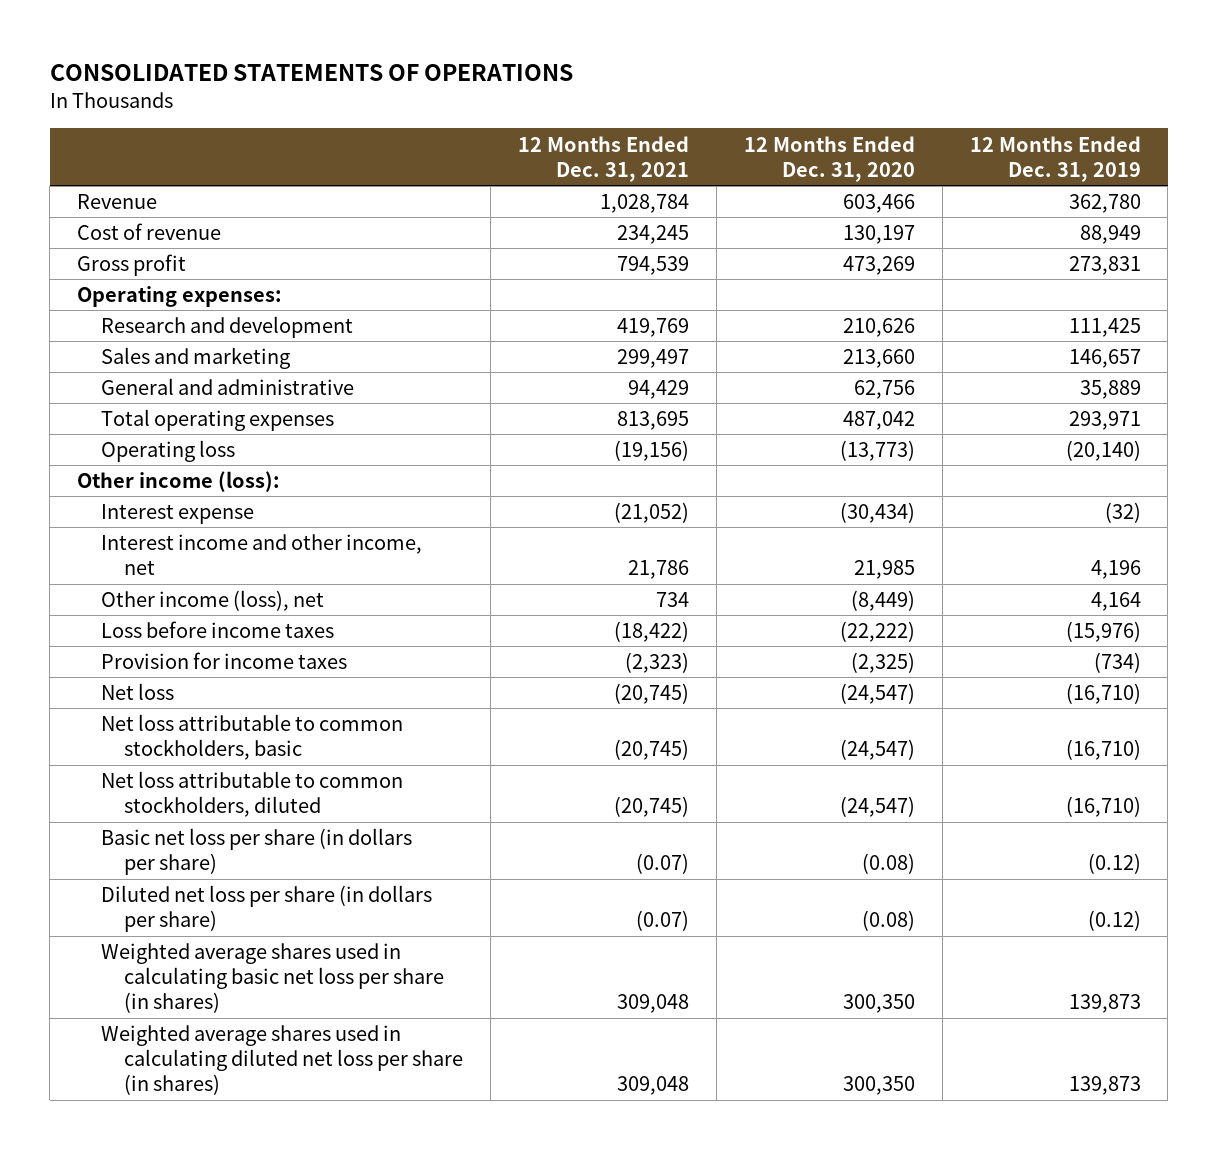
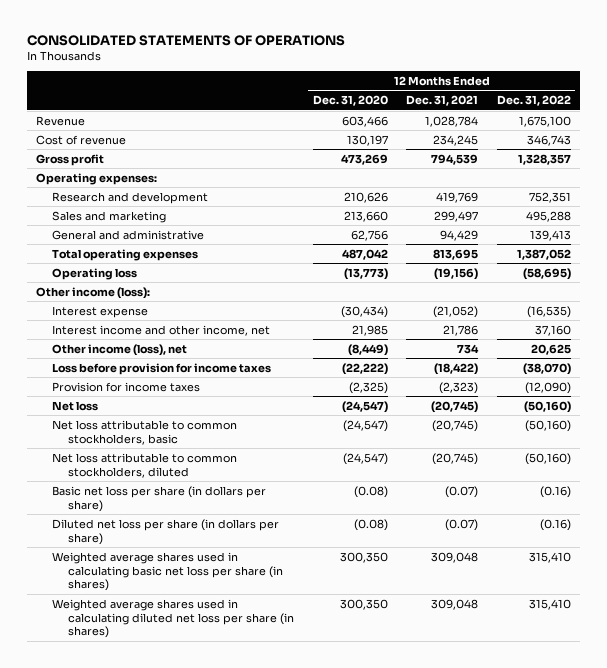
[969,135,1141,182] 12 Months Ended Dec. 31, 2019 -> none
none -> [496,95,571,107] Dec. 31, 2022
[100,621,334,639] Loss before income taxes -> [52,362,272,375] Loss before provision for income taxes

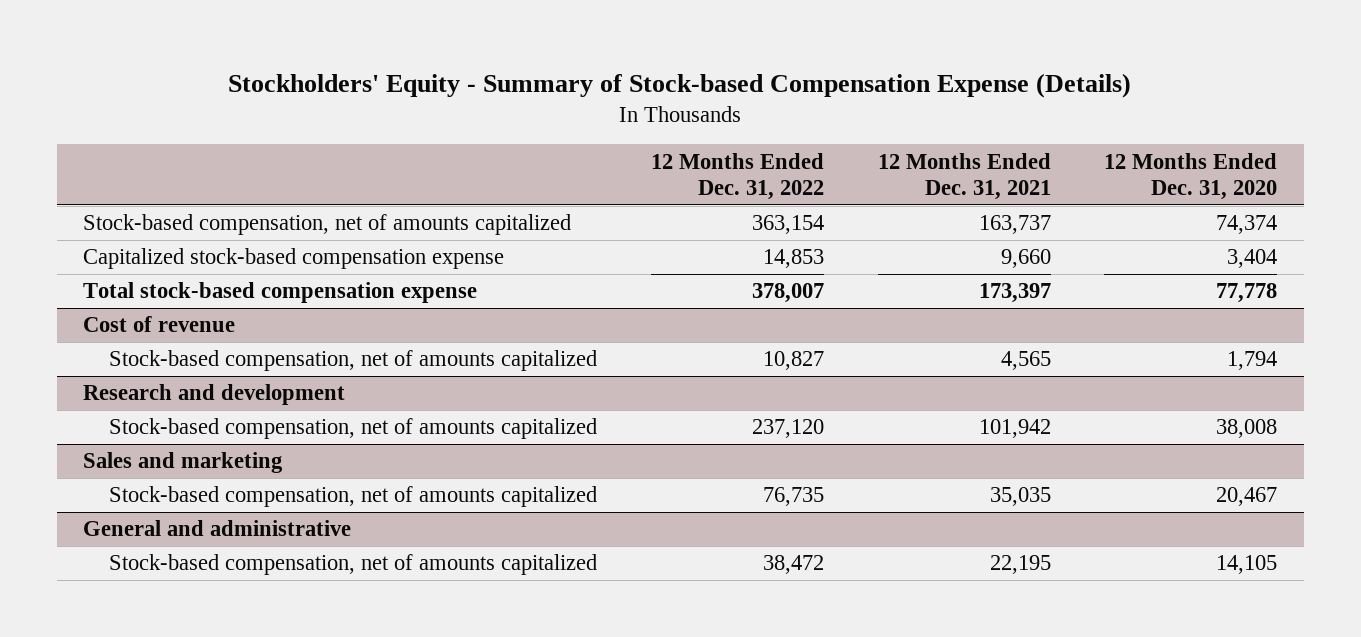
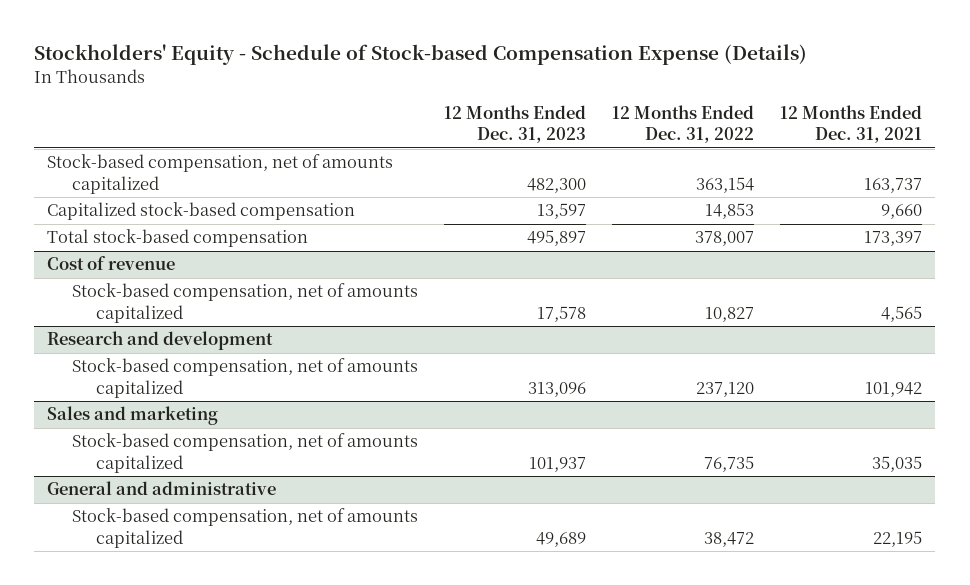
[228,72,1132,98] Stockholders' Equity - Summary of Stock-based Compensation Expense (Details) -> [34,44,808,66] Stockholders' Equity - Schedule of Stock-based Compensation Expense (Details)
[1104,152,1278,201] 12 Months Ended Dec. 31, 2020 -> none
none -> [443,104,586,144] 12 Months Ended Dec. 31, 2023
[83,248,505,270] Capitalized stock-based compensation expense -> [47,202,356,221] Capitalized stock-based compensation
[83,282,478,304] Total stock-based compensation expense -> [47,229,309,248] Total stock-based compensation

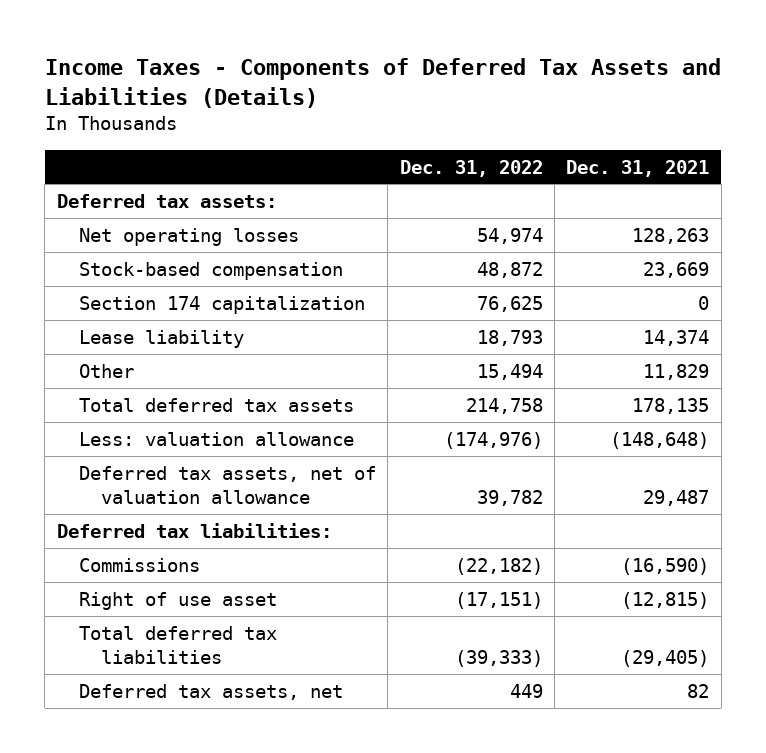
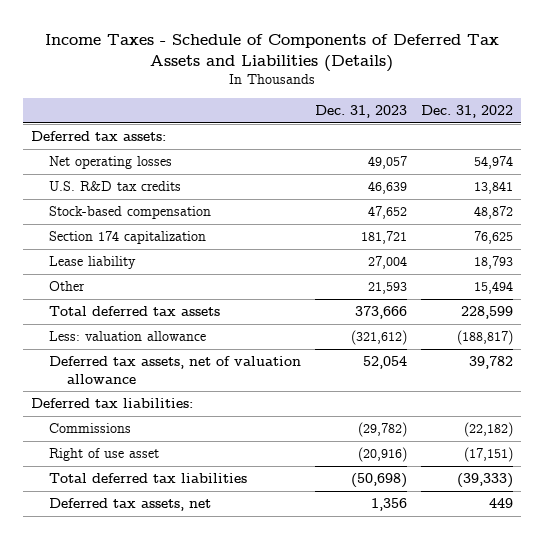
[44,57,721,108] Income Taxes - Components of Deferred Tax Assets and Liabilities (Details) -> [44,33,499,72] Income Taxes - Schedule of Components of Deferred Tax Assets and Liabilities (Details)
[566,159,710,177] Dec. 31, 2021 -> none
none -> [315,104,408,118] Dec. 31, 2023
none -> [48,181,181,192] U.S. R&D tax credits
[465,397,543,414] 214,758 -> [461,306,514,320] 228,599
[443,431,543,449] (174,976) -> [457,330,514,346] (188,817)

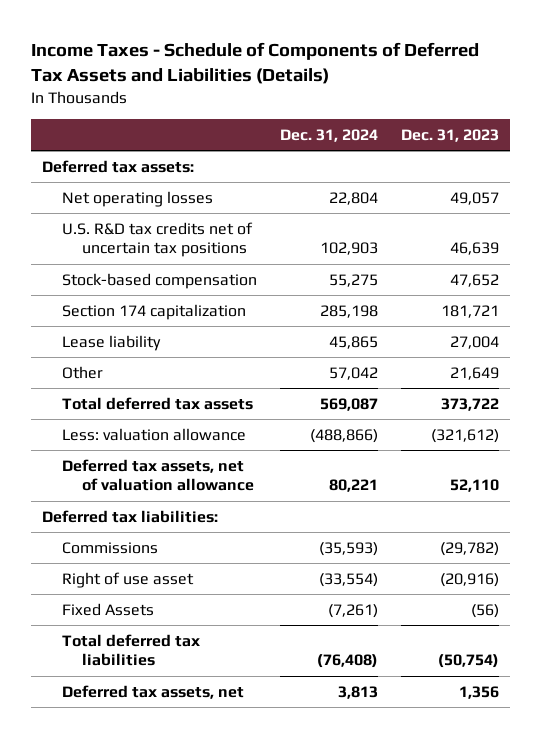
[421,104,514,118] Dec. 31, 2022 -> none
none -> [279,128,378,142] Dec. 31, 2024
[48,181,181,192] U.S. R&D tax credits -> [62,221,254,258] U.S. R&D tax credits net of uncertain tax positions
[368,282,408,295] 21,593 -> [449,366,499,380] 21,649
[355,306,408,320] 373,666 -> [440,397,499,411] 373,722
[363,356,408,370] 52,054 -> [449,479,499,493] 52,110
none -> [62,602,155,616] Fixed Assets
[351,473,408,489] (50,698) -> [437,654,499,669] (50,754)

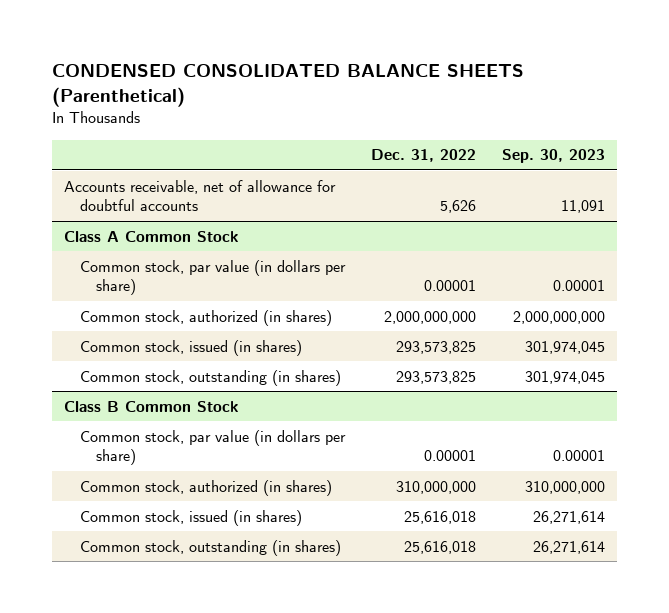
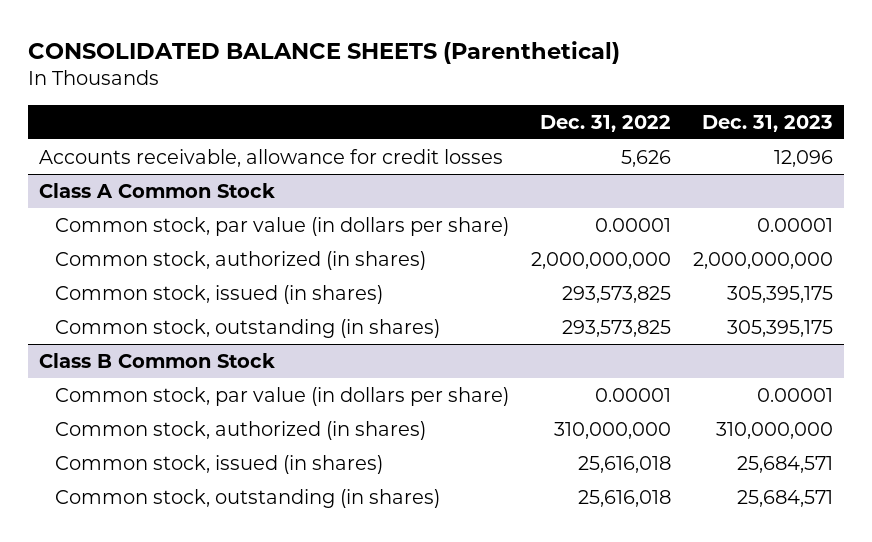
[51,63,524,107] CONDENSED CONSOLIDATED BALANCE SHEETS (Parenthetical) -> [28,40,621,64] CONSOLIDATED BALANCE SHEETS (Parenthetical)
[501,149,605,164] Sep. 30, 2023 -> none
none -> [701,114,833,132] Dec. 31, 2023
[64,179,337,212] Accounts receivable, net of allowance for doubtful accounts -> [39,148,504,167] Accounts receivable, allowance for credit losses

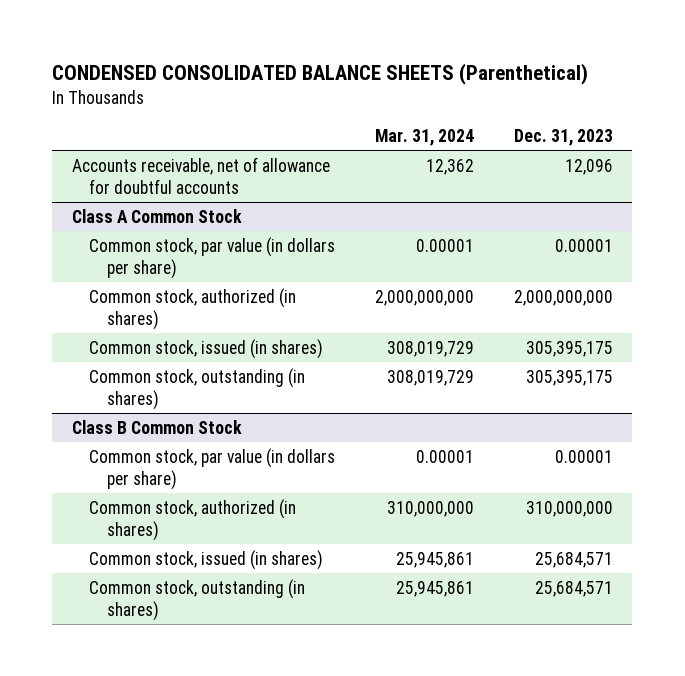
[28,40,621,64] CONSOLIDATED BALANCE SHEETS (Parenthetical) -> [52,62,589,85] CONDENSED CONSOLIDATED BALANCE SHEETS (Parenthetical)
[539,114,671,132] Dec. 31, 2022 -> none
none -> [375,129,475,147] Mar. 31, 2024
[39,148,504,167] Accounts receivable, allowance for credit losses -> [72,156,331,194] Accounts receivable, net of allowance for doubtful accounts

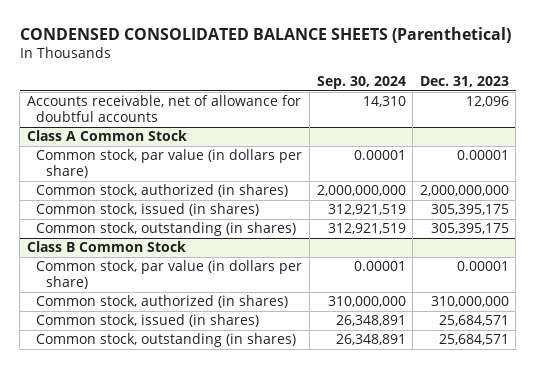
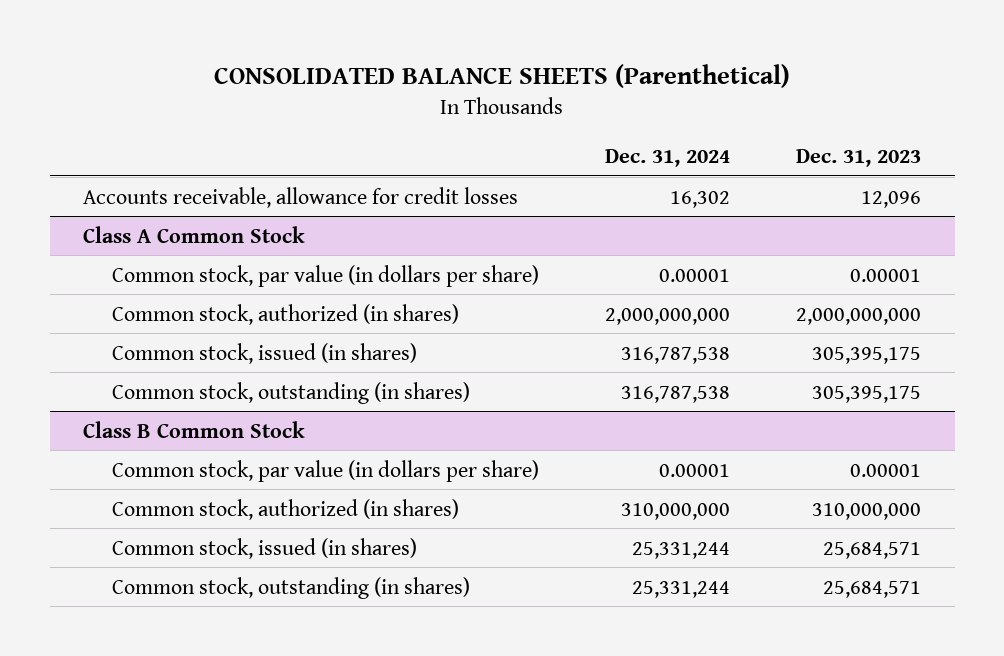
[19,27,511,44] CONDENSED CONSOLIDATED BALANCE SHEETS (Parenthetical) -> [214,64,791,89] CONSOLIDATED BALANCE SHEETS (Parenthetical)
[316,75,406,89] Sep. 30, 2024 -> none
none -> [605,148,731,167] Dec. 31, 2024
[26,95,301,123] Accounts receivable, net of allowance for doubtful accounts -> [82,186,518,208] Accounts receivable, allowance for credit losses

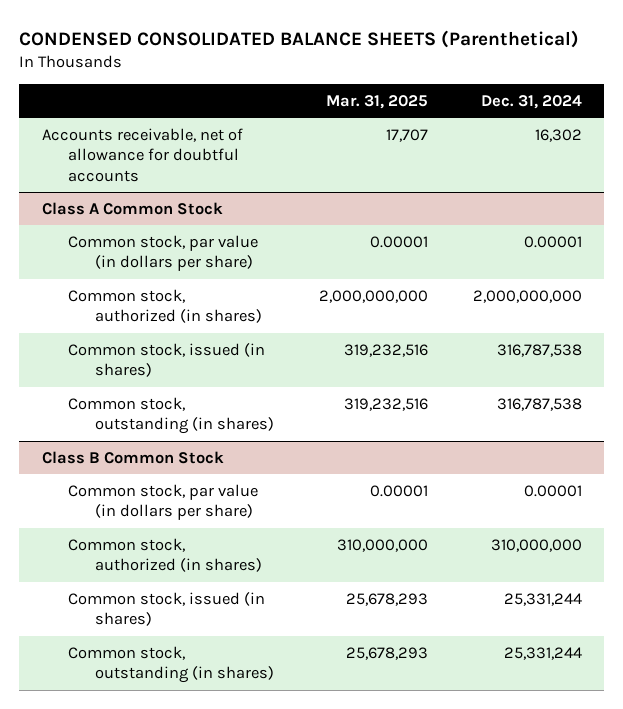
[214,64,791,89] CONSOLIDATED BALANCE SHEETS (Parenthetical) -> [19,29,580,48] CONDENSED CONSOLIDATED BALANCE SHEETS (Parenthetical)
[796,148,922,167] Dec. 31, 2023 -> none
none -> [325,94,428,109] Mar. 31, 2025
[82,186,518,208] Accounts receivable, allowance for credit losses -> [41,127,243,182] Accounts receivable, net of allowance for doubtful accounts

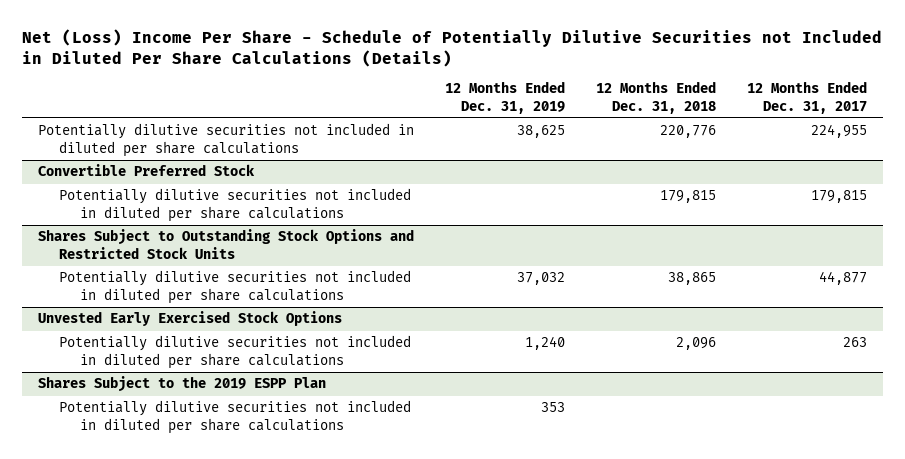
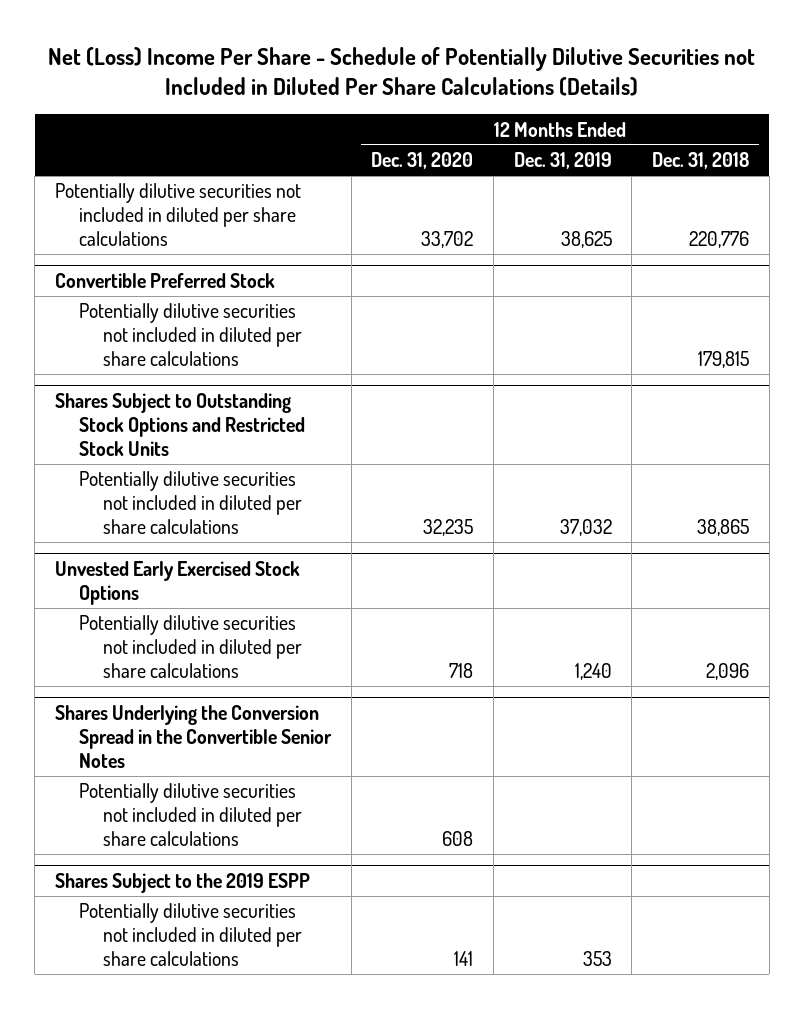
[747,81,868,114] 12 Months Ended Dec. 31, 2017 -> none
none -> [371,152,474,170] Dec. 31, 2020
none -> [54,705,332,769] Shares Underlying the Conversion Spread in the Convertible Senior Notes
none -> [78,783,302,847] Potentially dilutive securities not included in diluted per share calculations
[37,376,326,393] Shares Subject to the 2019 ESPP Plan -> [54,873,310,894] Shares Subject to the 2019 ESPP

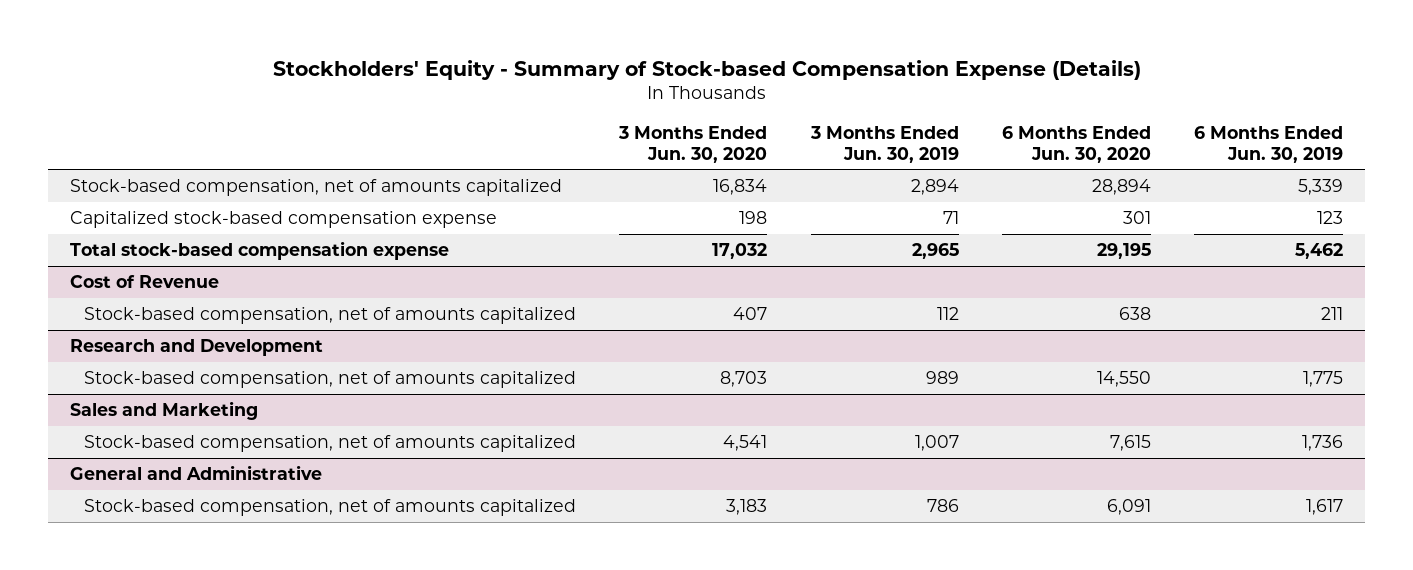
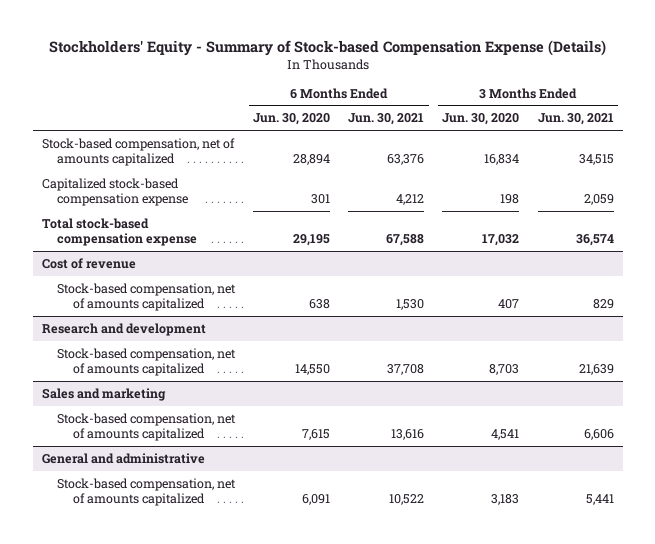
[809,125,959,163] 3 Months Ended Jun. 30, 2019 -> none
[1194,125,1344,163] 6 Months Ended Jun. 30, 2019 -> none
none -> [348,113,425,126] Jun. 30, 2021
none -> [537,113,614,126] Jun. 30, 2021
[69,274,219,288] Cost of Revenue -> [41,257,136,269] Cost of revenue
[69,338,323,356] Research and Development -> [41,322,206,336] Research and development
[69,400,258,420] Sales and Marketing -> [41,387,166,401] Sales and marketing
[69,464,322,480] General and Administrative -> [41,452,205,464] General and administrative

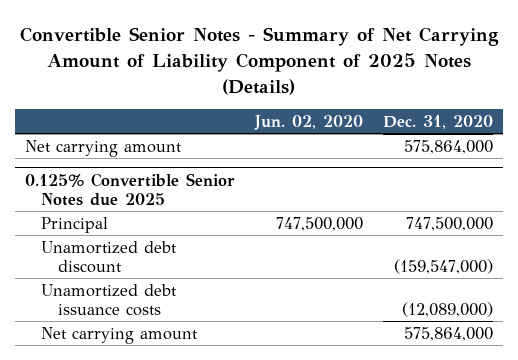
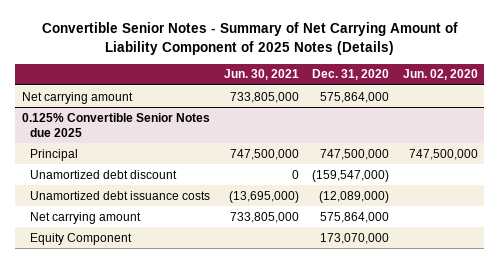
none -> [223,69,299,81] Jun. 30, 2021
none -> [30,232,133,245] Equity Component

